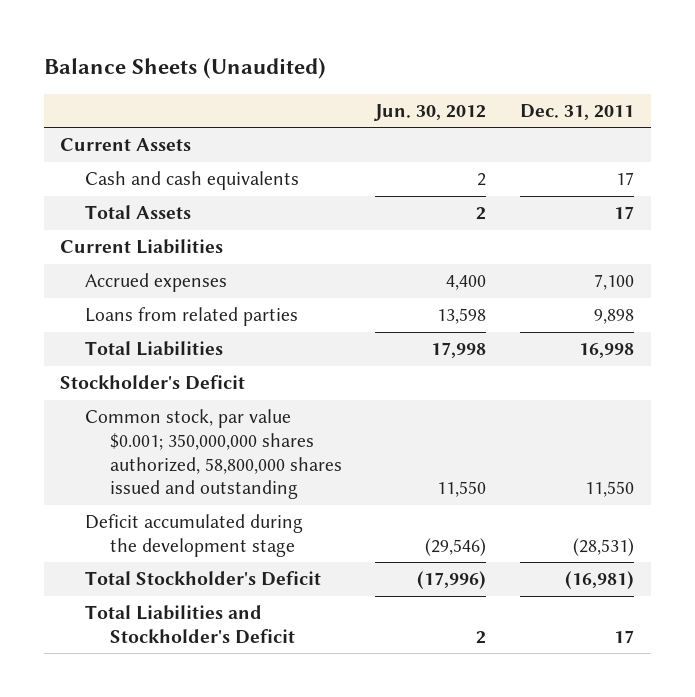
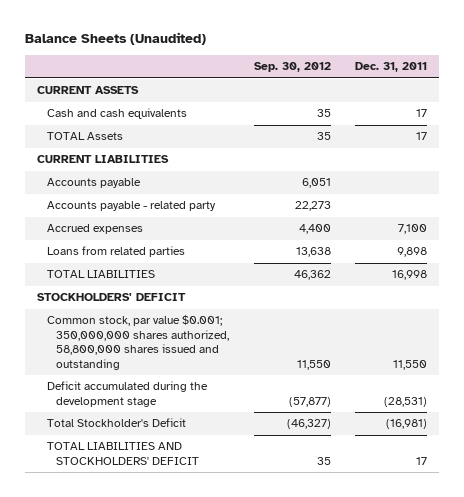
[374,103,487,121] Jun. 30, 2012 -> none
none -> [253,62,331,73] Sep. 30, 2012
[60,138,192,152] Current Assets -> [37,86,140,95] CURRENT ASSETS
[85,205,192,220] Total Assets -> [46,132,123,141] TOTAL Assets
[60,239,224,255] Current Liabilities -> [37,155,170,164] CURRENT LIABILITIES
none -> [46,178,141,189] Accounts payable
none -> [46,201,216,212] Accounts payable - related party
[85,341,224,357] Total Liabilities -> [46,270,155,279] TOTAL LIABILITIES
[60,375,246,391] Stockholder's Deficit -> [37,293,187,302] STOCKHOLDERS' DEFICIT
[85,605,295,644] Total Liabilities and Stockholder's Deficit -> [46,442,200,465] TOTAL LIABILITIES AND STOCKHOLDERS' DEFICIT

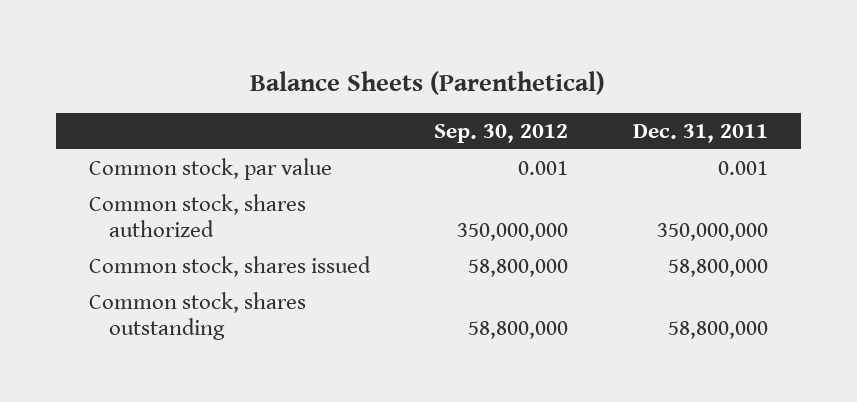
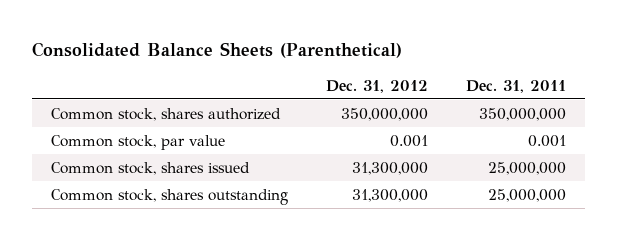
[250,70,606,95] Balance Sheets (Parenthetical) -> [31,42,402,59] Consolidated Balance Sheets (Parenthetical)
[434,123,569,143] Sep. 30, 2012 -> none
none -> [325,79,428,93] Dec. 31, 2012
[88,157,332,180] Common stock, par value -> [50,135,225,151] Common stock, par value
[668,258,769,277] 58,800,000 -> [487,162,566,176] 25,000,000
[668,320,769,339] 58,800,000 -> [487,189,566,203] 25,000,000

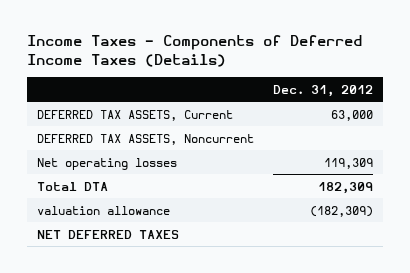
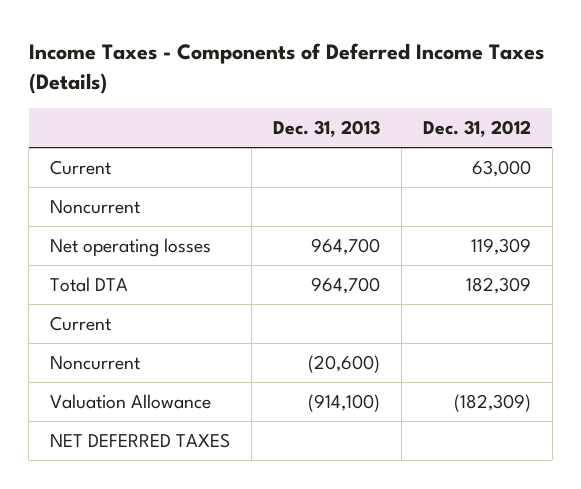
none -> [272,119,380,137] Dec. 31, 2013
[36,109,233,121] DEFERRED TAX ASSETS, Current -> [50,160,112,176] Current
[36,133,254,145] DEFERRED TAX ASSETS, Noncurrent -> [50,200,141,215] Noncurrent
none -> [50,316,112,332] Current
none -> [50,356,141,371] Noncurrent
[36,205,170,215] valuation allowance -> [50,394,212,410] Valuation Allowance

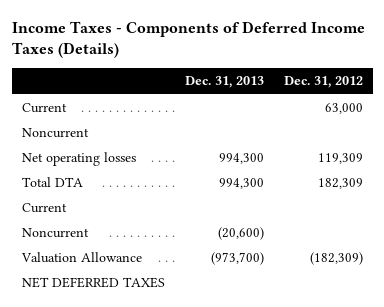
[310,238,380,256] 964,700 -> [218,153,264,165] 994,300
[310,277,380,295] 964,700 -> [218,178,264,190] 994,300
[307,394,380,413] (914,100) -> [210,252,264,266] (973,700)

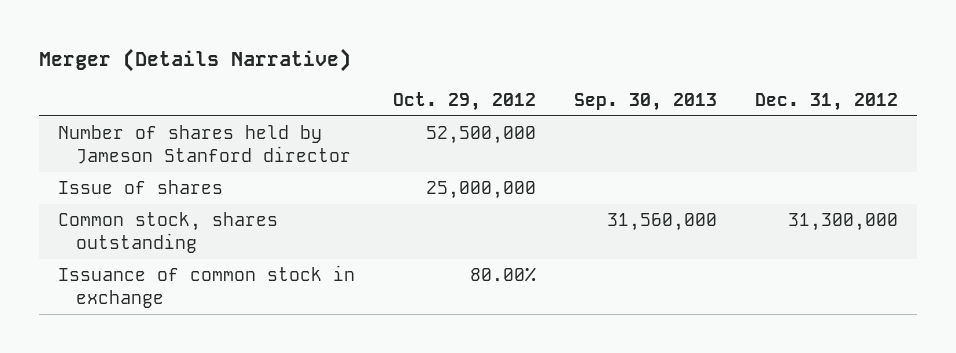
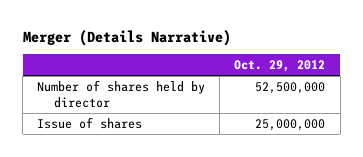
[573,93,717,112] Sep. 30, 2013 -> none
[754,93,898,112] Dec. 31, 2012 -> none
[58,125,352,164] Number of shares held by Jameson Stanford director -> [37,79,206,108] Number of shares held by director
[58,212,279,253] Common stock, shares outstanding -> none
[58,265,356,308] Issuance of common stock in exchange -> none

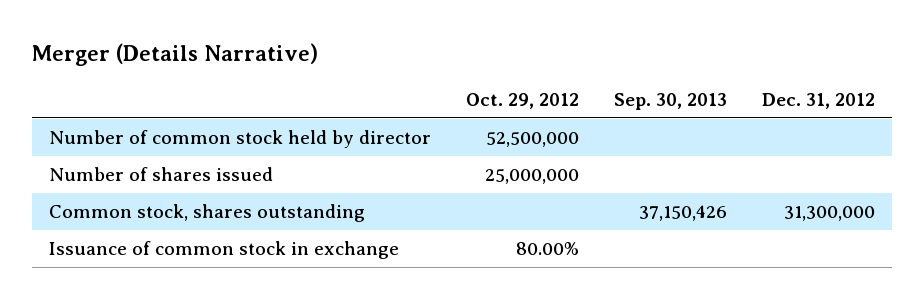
none -> [614,92,728,110] Sep. 30, 2013
none -> [762,92,876,109] Dec. 31, 2012
[37,79,206,108] Number of shares held by director -> [49,130,432,149] Number of common stock held by director
[37,116,143,129] Issue of shares -> [49,167,274,182] Number of shares issued
none -> [49,204,366,223] Common stock, shares outstanding
none -> [49,241,400,260] Issuance of common stock in exchange

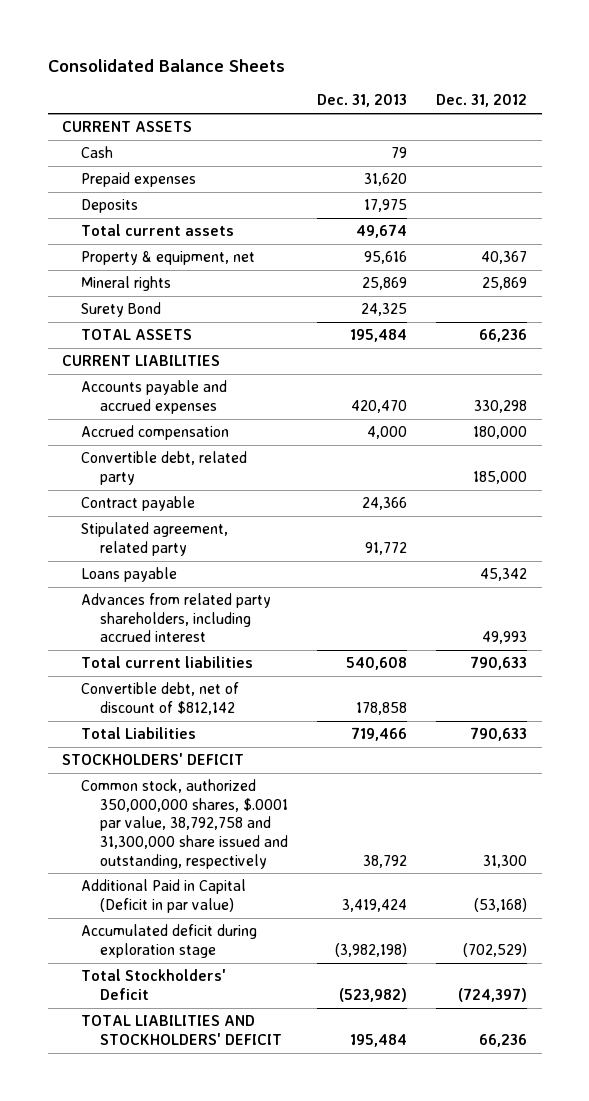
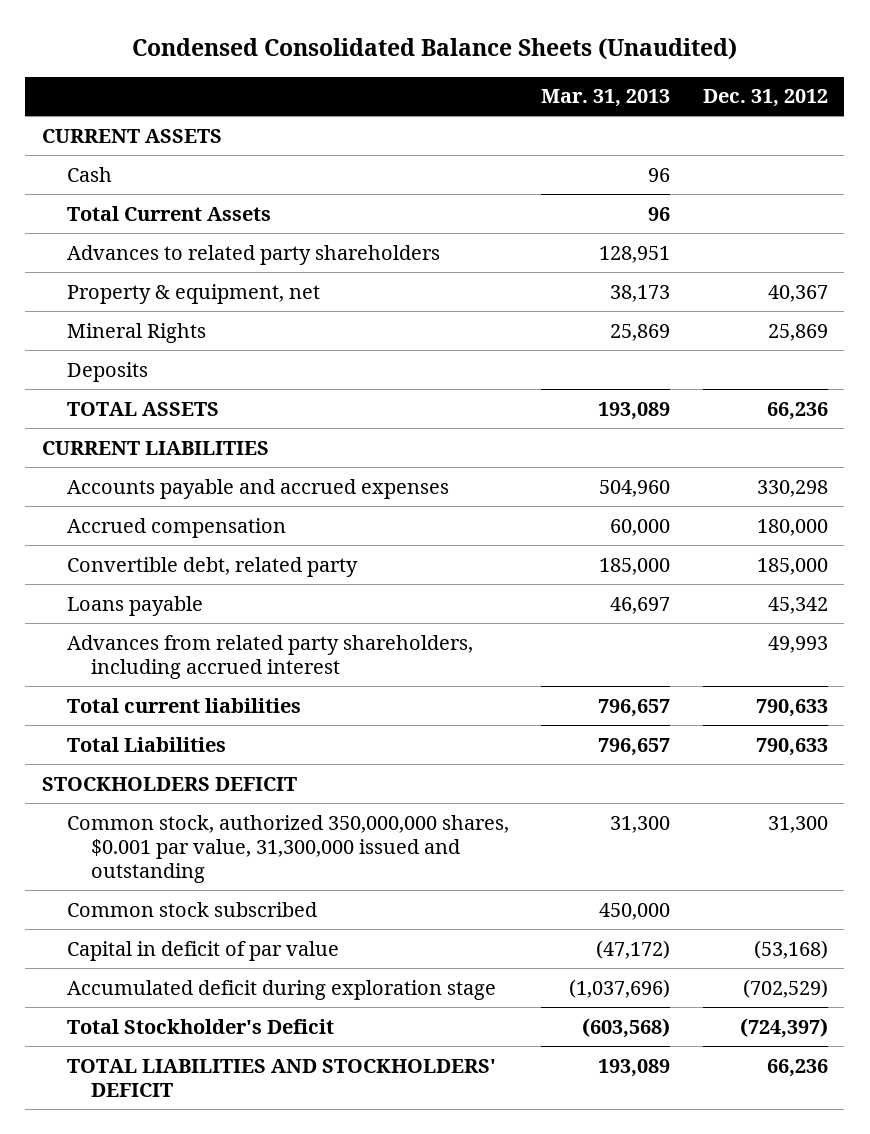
[47,58,285,72] Consolidated Balance Sheets -> [131,38,737,61] Condensed Consolidated Balance Sheets (Unaudited)
[316,94,407,108] Dec. 31, 2013 -> none
none -> [541,89,671,108] Mar. 31, 2013
[80,172,196,188] Prepaid expenses -> none
[80,224,234,237] Total current assets -> [66,205,271,221] Total Current Assets
none -> [66,244,440,265] Advances to related party shareholders
[80,302,161,318] Surety Bond -> none
[80,276,171,292] Mineral rights -> [66,322,206,343] Mineral Rights
[80,199,138,214] Deposits -> [66,361,148,382] Deposits
[80,496,195,512] Contract payable -> none
[80,522,228,556] Stipulated agreement, related party -> none
[80,682,239,715] Convertible debt, net of discount of $812,142 -> none
[62,753,245,766] STOCKHOLDERS' DEFICIT -> [41,776,297,791] STOCKHOLDERS DEFICIT
[80,779,288,869] Common stock, authorized 350,000,000 shares, $.0001 par value, 38,792,758 and 31,300,000 share issued and outstanding, respectively -> [66,814,509,883] Common stock, authorized 350,000,000 shares, $0.001 par value, 31,300,000 issued and outstanding
none -> [66,901,317,917] Common stock subscribed
[80,879,246,913] Additional Paid in Capital (Deficit in par value) -> [66,940,339,961] Capital in deficit of par value
[80,969,226,1000] Total Stockholders' Deficit -> [66,1018,334,1034] Total Stockholder's Deficit

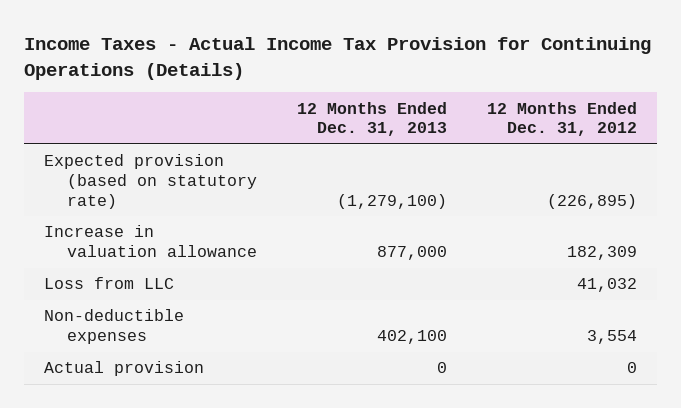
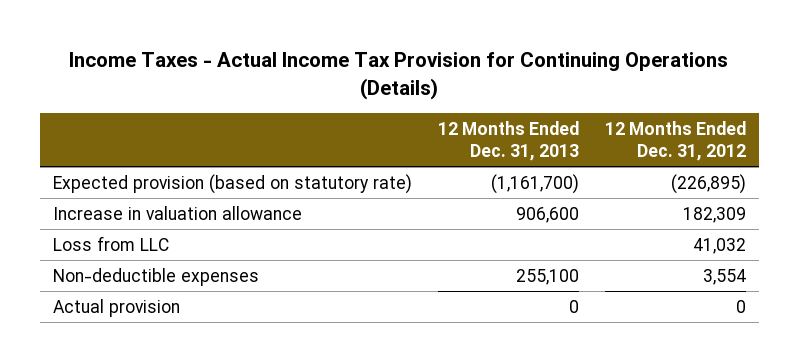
[336,193,447,209] (1,279,100) -> [490,173,579,194] (1,161,700)
[376,246,447,261] 877,000 -> [515,206,579,223] 906,600
[376,330,447,345] 402,100 -> [515,268,579,285] 255,100

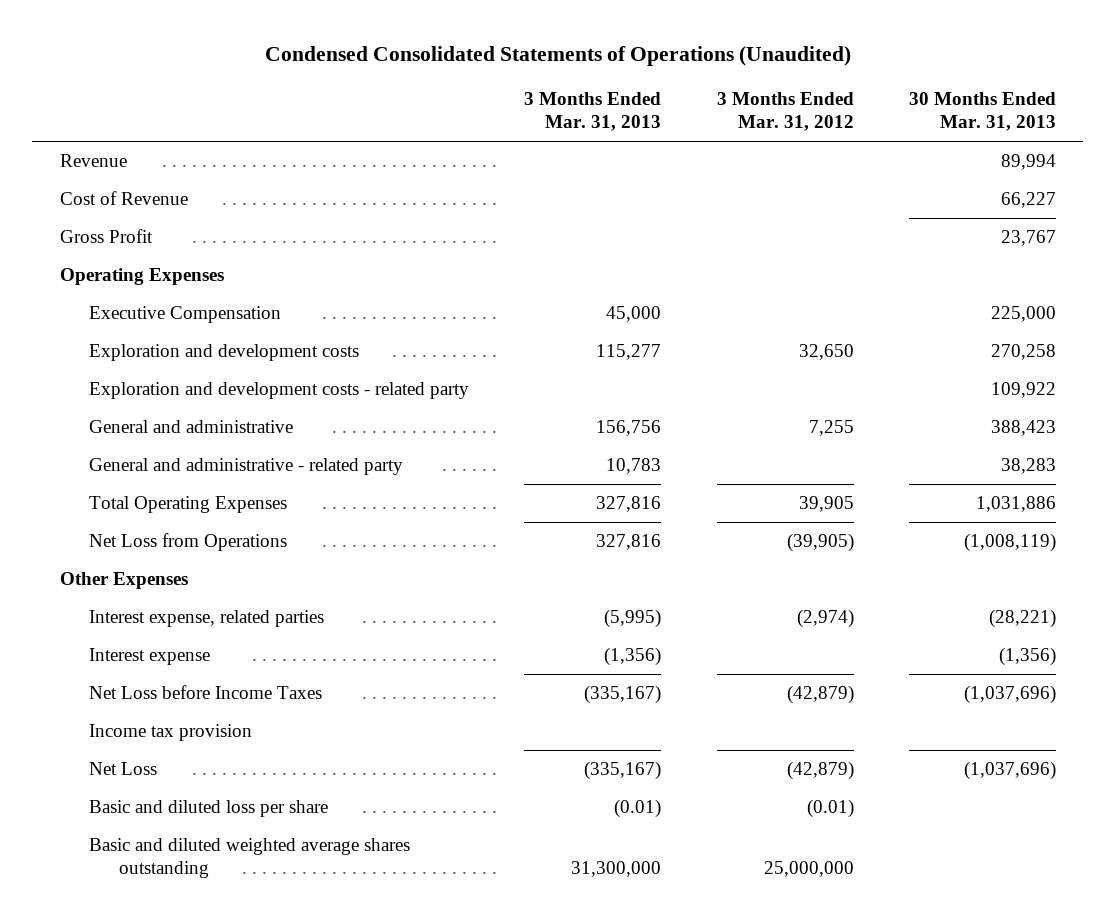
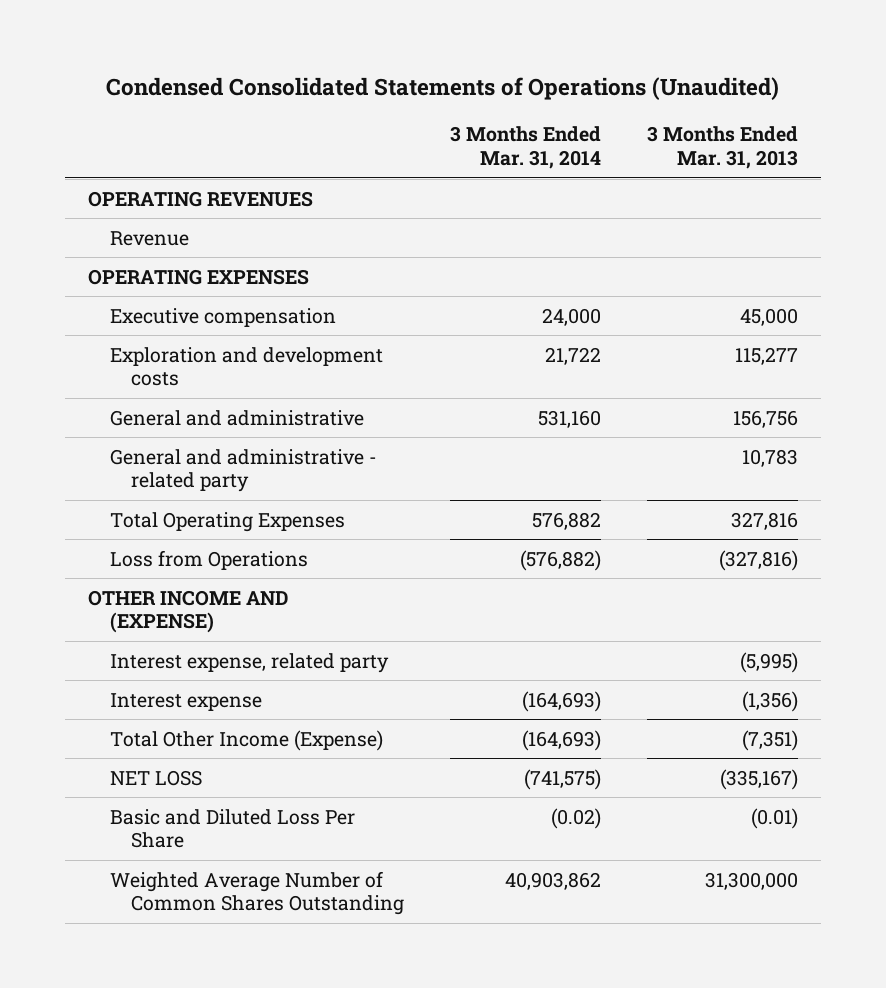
[716,92,854,132] 3 Months Ended Mar. 31, 2012 -> none
[908,92,1056,132] 30 Months Ended Mar. 31, 2013 -> none
none -> [450,126,602,170] 3 Months Ended Mar. 31, 2014
none -> [87,190,313,207] OPERATING REVENUES
[59,191,188,206] Cost of Revenue -> none
[59,229,153,244] Gross Profit -> none
[59,268,224,286] Operating Expenses -> [87,268,309,285] OPERATING EXPENSES
[89,306,282,324] Executive Compensation -> [109,307,336,327] Executive compensation
[89,382,470,400] Exploration and development costs - related party -> none
[89,533,288,552] Net Loss from Operations -> [109,549,308,570] Loss from Operations
[596,534,662,551] 327,816 -> [719,549,799,571] (327,816)
[59,572,188,590] Other Expenses -> [87,589,288,634] OTHER INCOME AND (EXPENSE)
[89,610,325,628] Interest expense, related parties -> [109,652,389,673] Interest expense, related party
[89,685,323,700] Net Loss before Income Taxes -> none
[89,724,253,742] Income tax provision -> none
none -> [109,729,383,751] Total Other Income (Expense)
[89,762,158,776] Net Loss -> [109,769,202,786] NET LOSS
[89,800,329,818] Basic and diluted loss per share -> [109,808,355,849] Basic and Diluted Loss Per Share
[89,838,411,879] Basic and diluted weighted average shares outstanding -> [109,870,405,916] Weighted Average Number of Common Shares Outstanding

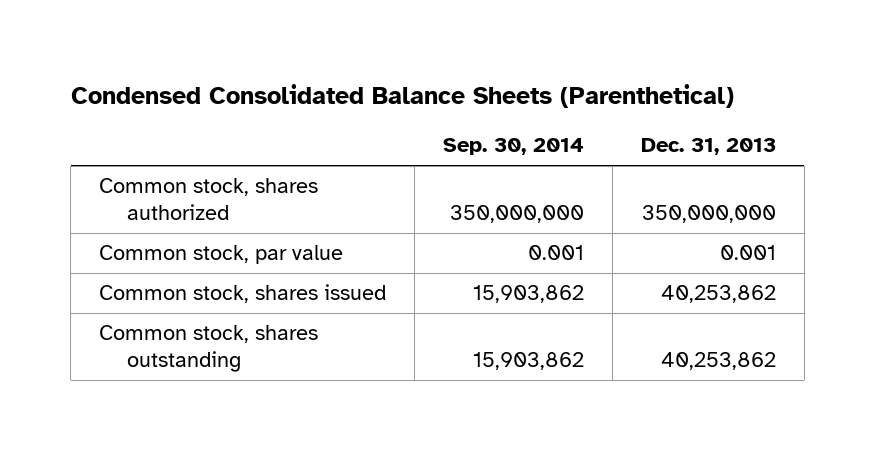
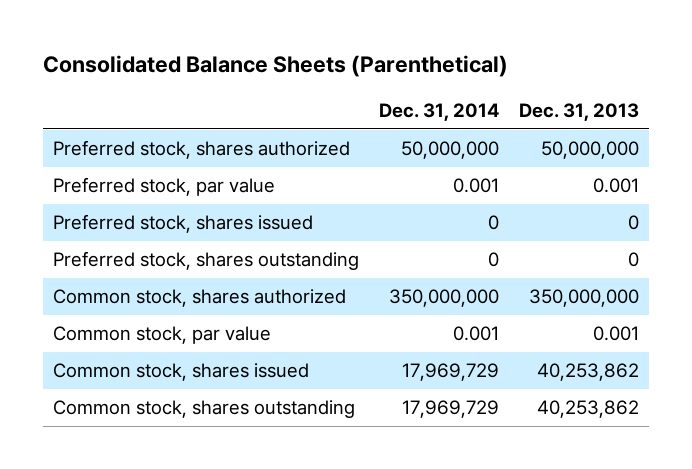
[70,83,734,108] Condensed Consolidated Balance Sheets (Parenthetical) -> [42,55,508,78] Consolidated Balance Sheets (Parenthetical)
[442,138,584,156] Sep. 30, 2014 -> none
none -> [379,102,500,121] Dec. 31, 2014
none -> [52,140,350,160] Preferred stock, shares authorized
none -> [52,177,275,197] Preferred stock, par value
none -> [52,214,313,234] Preferred stock, shares issued
none -> [52,251,359,271] Preferred stock, shares outstanding

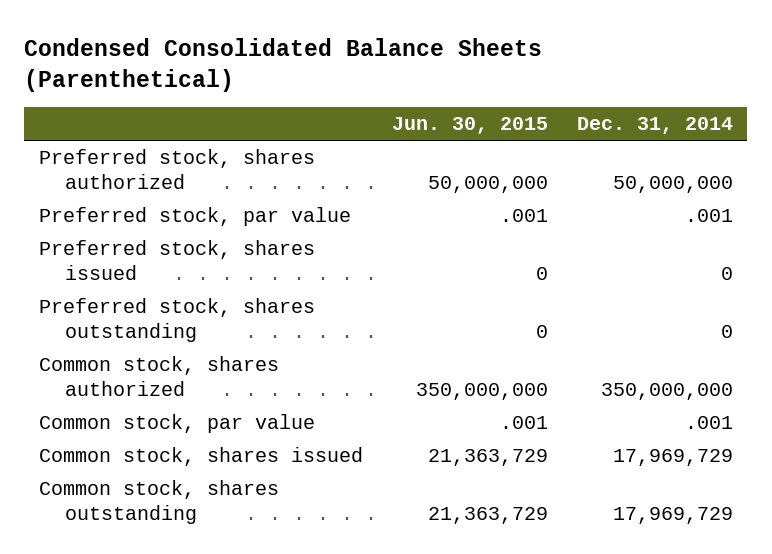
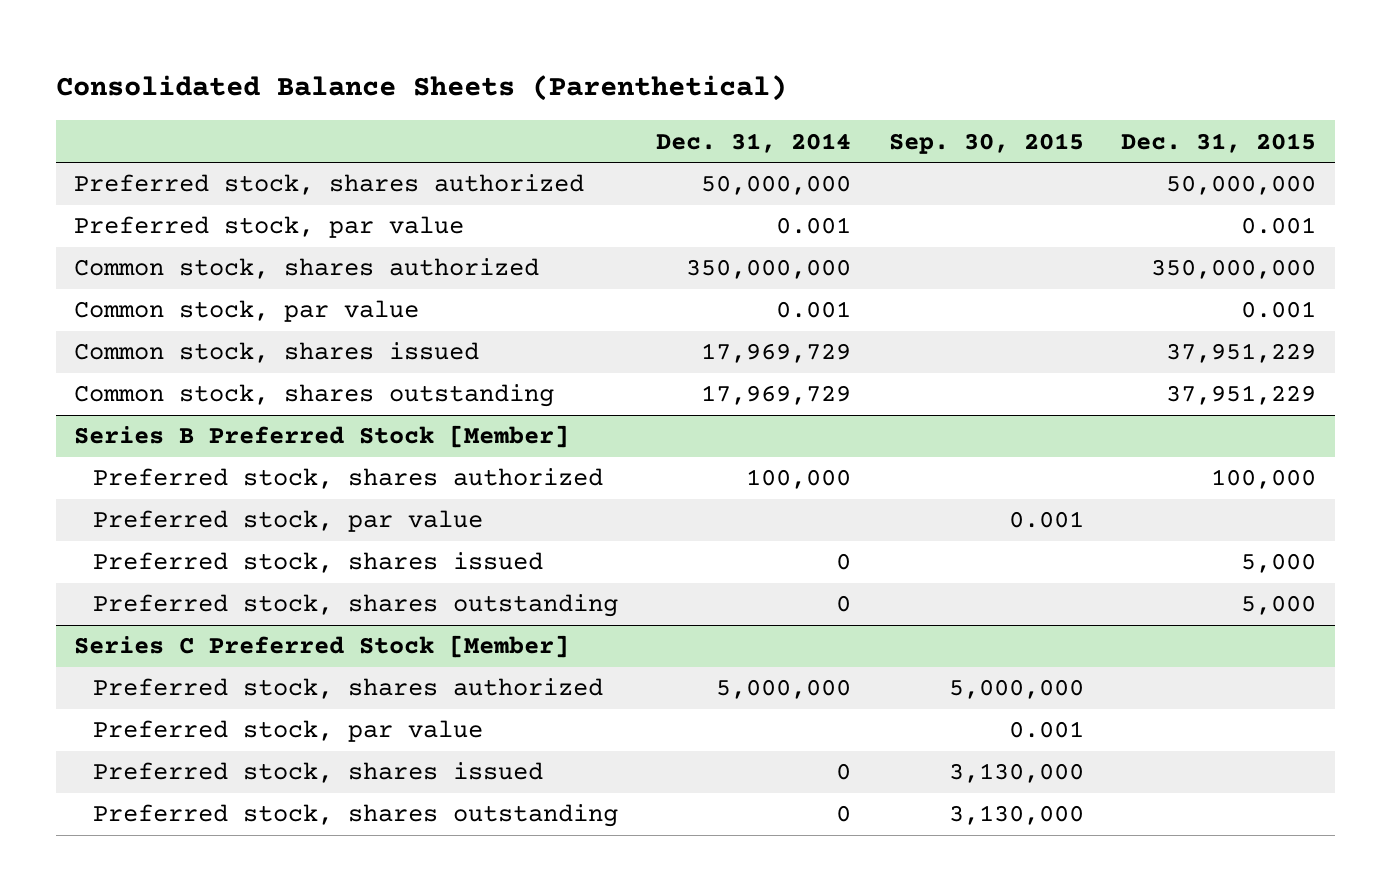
[24,37,543,93] Condensed Consolidated Balance Sheets (Parenthetical) -> [55,74,787,101] Consolidated Balance Sheets (Parenthetical)
[391,117,548,135] Jun. 30, 2015 -> none
none -> [888,132,1084,154] Sep. 30, 2015
none -> [1121,132,1317,153] Dec. 31, 2015
[38,240,315,281] Preferred stock, shares issued -> none
[38,298,315,343] Preferred stock, shares outstanding -> none
[684,209,733,223] .001 -> [775,217,851,235] 0.001
[684,416,733,430] .001 -> [775,301,851,319] 0.001
none -> [74,425,570,449] Series B Preferred Stock [Member]
none -> [93,468,604,490] Preferred stock, shares authorized
none -> [93,510,484,533] Preferred stock, par value
none -> [93,552,544,574] Preferred stock, shares issued
none -> [93,594,619,618] Preferred stock, shares outstanding
none -> [74,635,570,659] Series C Preferred Stock [Member]
none -> [93,678,604,700] Preferred stock, shares authorized
none -> [93,720,484,743] Preferred stock, par value
none -> [93,762,544,784] Preferred stock, shares issued
none -> [93,804,619,828] Preferred stock, shares outstanding

